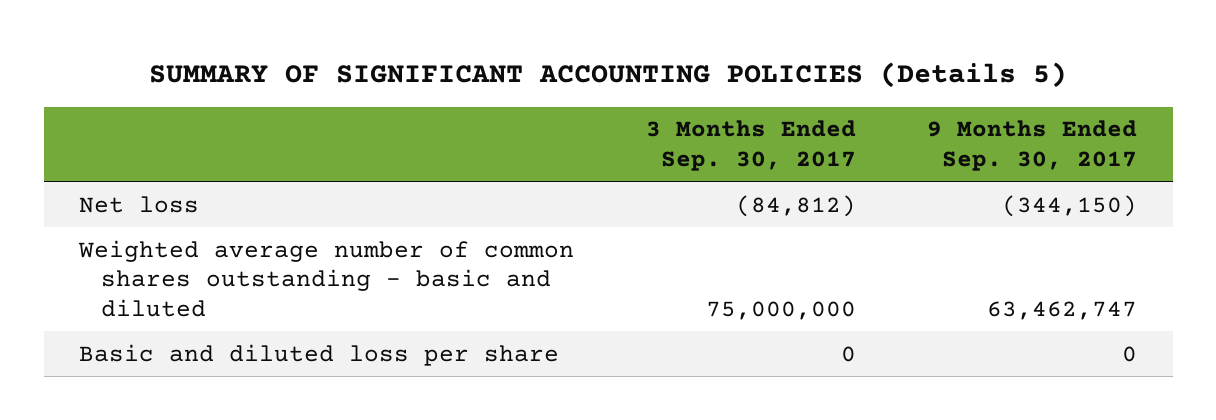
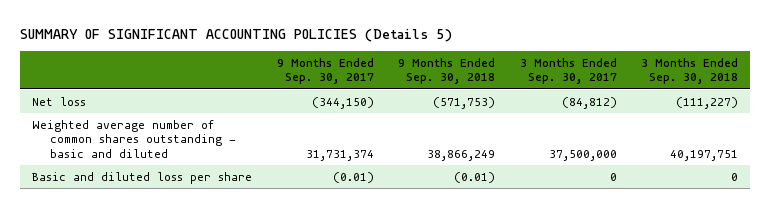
none -> [398,57,496,85] 9 Months Ended Sep. 30, 2018
none -> [641,57,739,85] 3 Months Ended Sep. 30, 2018
[705,300,856,320] 75,000,000 -> [548,149,617,161] 37,500,000
[987,300,1138,320] 63,462,747 -> [305,149,374,161] 31,731,374
[1122,345,1138,362] 0 -> [332,171,374,183] (0.01)

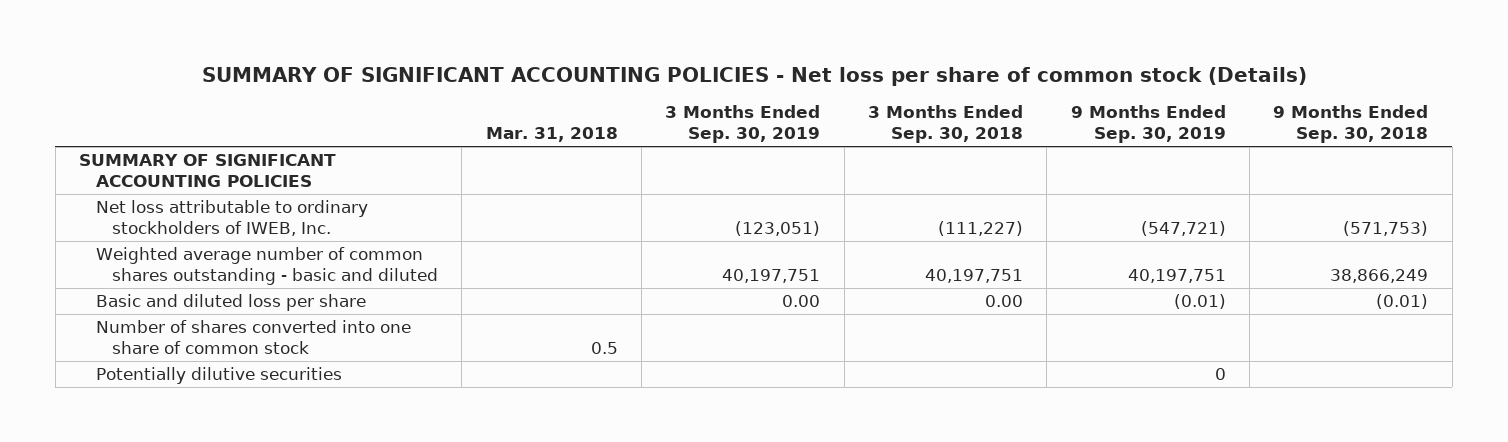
[19,28,452,42] SUMMARY OF SIGNIFICANT ACCOUNTING POLICIES (Details 5) -> [201,66,1307,86] SUMMARY OF SIGNIFICANT ACCOUNTING POLICIES - Net loss per share of common stock (Details)
[276,57,374,85] 9 Months Ended Sep. 30, 2017 -> none
[519,57,617,85] 3 Months Ended Sep. 30, 2017 -> none
none -> [485,127,618,143] Mar. 31, 2018
none -> [665,105,821,144] 3 Months Ended Sep. 30, 2019
none -> [1070,105,1226,144] 9 Months Ended Sep. 30, 2019
none -> [79,154,337,188] SUMMARY OF SIGNIFICANT ACCOUNTING POLICIES
[32,96,87,106] Net loss -> [95,200,368,237] Net loss attributable to ordinary stockholders of IWEB, Inc.
[731,172,739,181] 0 -> [985,295,1024,308] 0.00
none -> [95,320,411,355] Number of shares converted into one share of common stock
none -> [95,367,342,385] Potentially dilutive securities

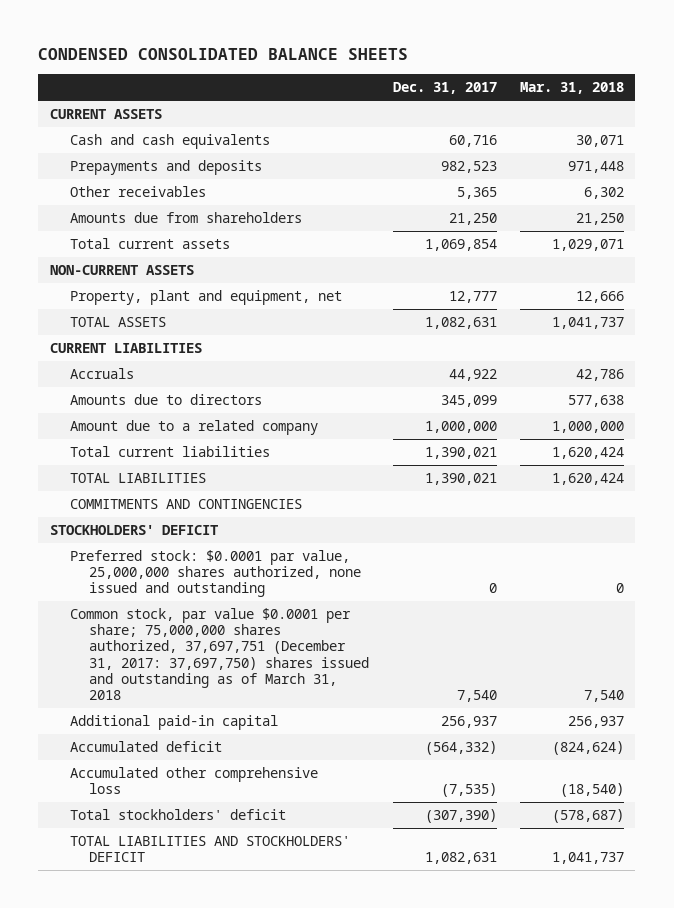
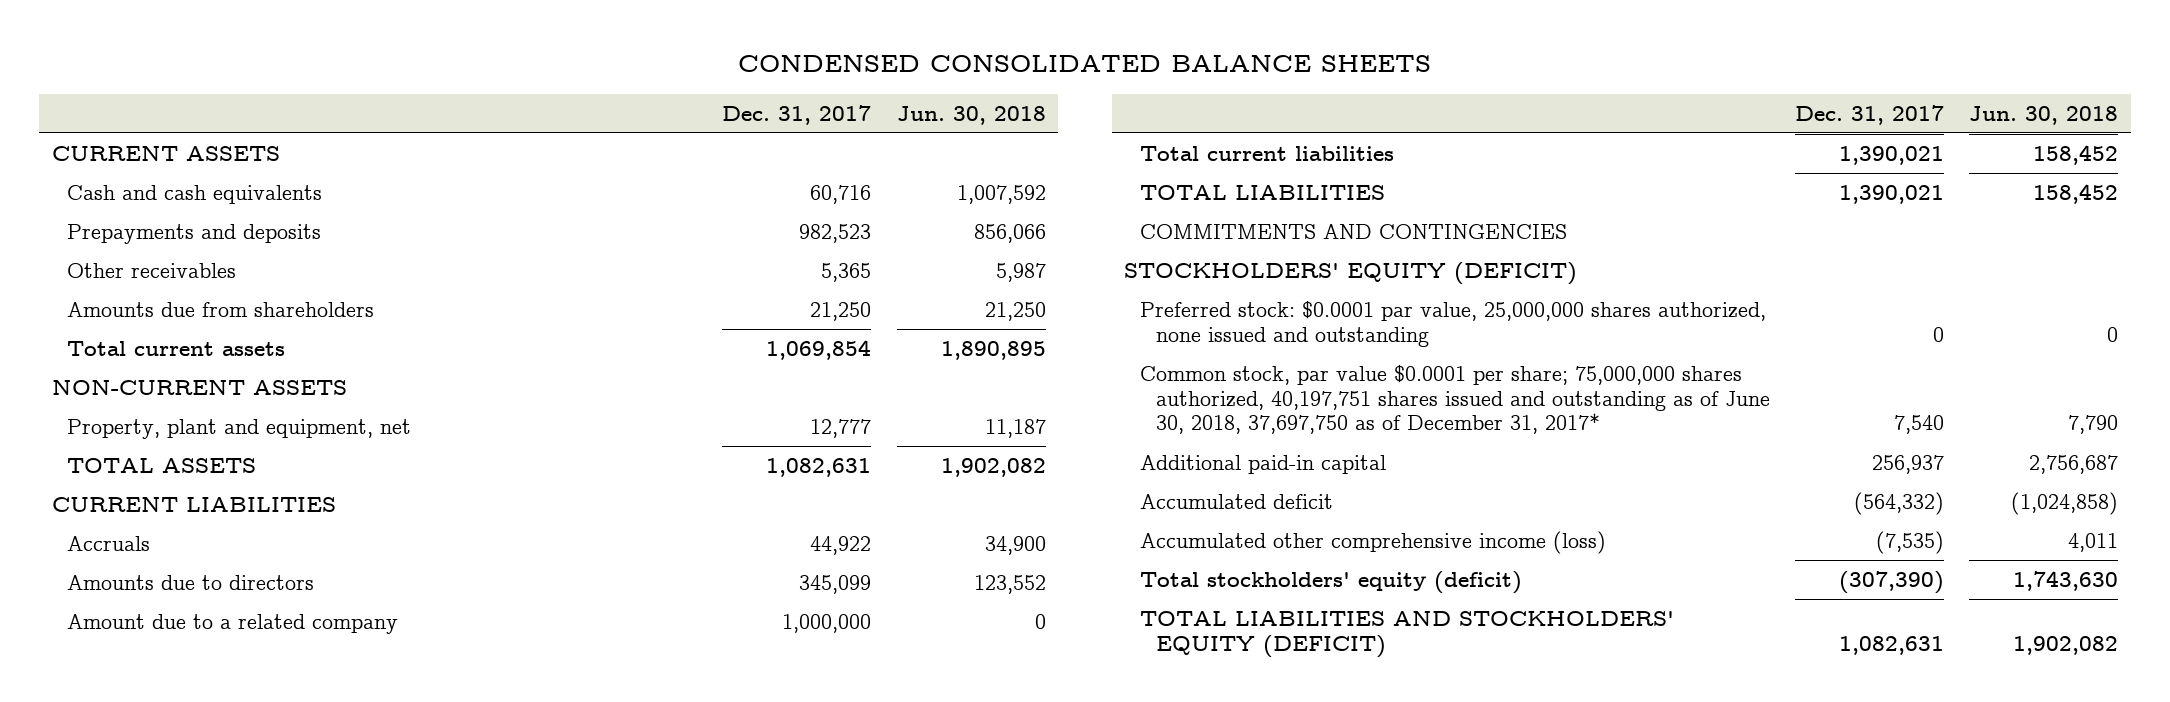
[519,82,624,95] Mar. 31, 2018 -> none
none -> [896,105,1046,125] Jun. 30, 2018
[49,525,218,536] STOCKHOLDERS' DEFICIT -> [1124,261,1578,285] STOCKHOLDERS' EQUITY (DEFICIT)
[69,608,370,700] Common stock, par value $0.0001 per share; 75,000,000 shares authorized, 37,697,751 (December 31, 2017: 37,697,750) shares issued and outstanding as of March 31, 2018 -> [1139,364,1770,435] Common stock, par value $0.0001 per share; 75,000,000 shares authorized, 40,197,751 shares issued and outstanding as of June 30, 2018, 37,697,750 as of December 31, 2017*
[69,767,318,795] Accumulated other comprehensive loss -> [1139,530,1606,554] Accumulated other comprehensive income (loss)
[69,809,286,821] Total stockholders' deficit -> [1139,570,1522,594] Total stockholders' equity (deficit)
[69,836,350,863] TOTAL LIABILITIES AND STOCKHOLDERS' DEFICIT -> [1139,610,1674,658] TOTAL LIABILITIES AND STOCKHOLDERS' EQUITY (DEFICIT)

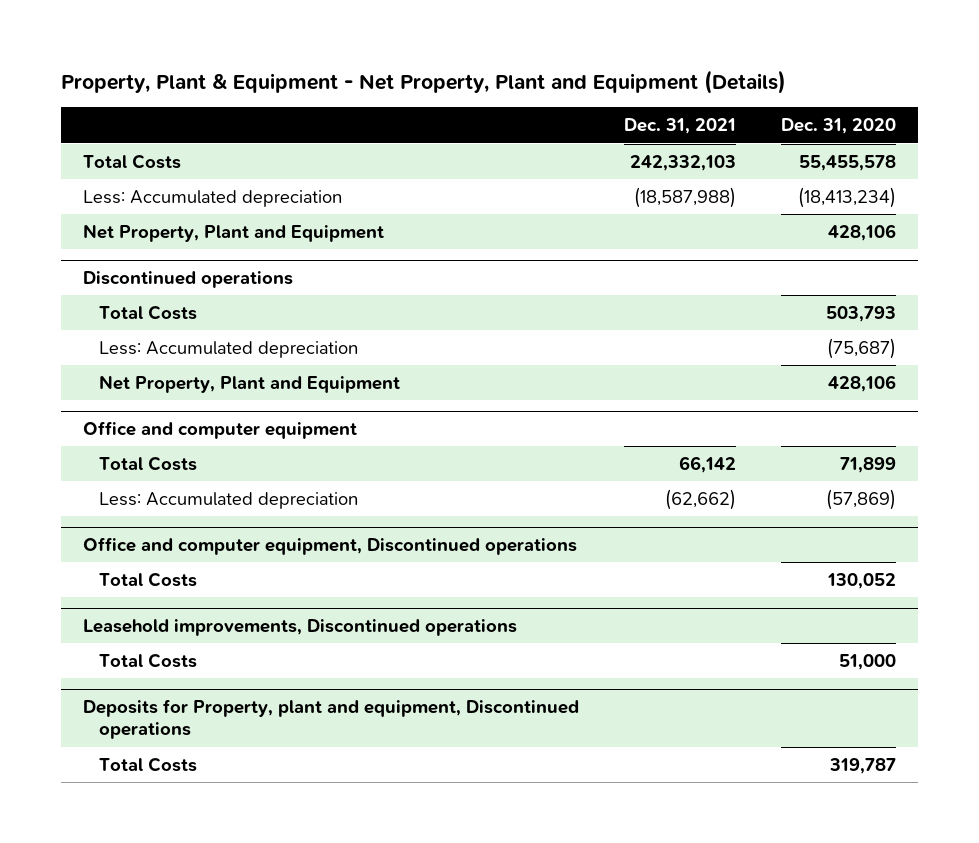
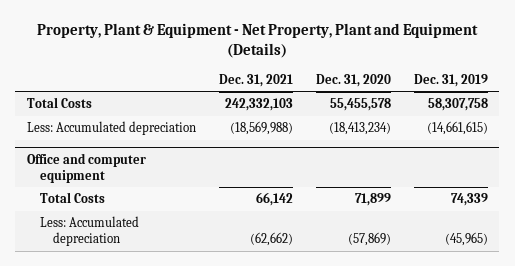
none -> [413,73,488,87] Dec. 31, 2019
[83,223,385,242] Net Property, Plant and Equipment -> none
[83,270,294,288] Discontinued operations -> none
[98,304,197,320] Total Costs -> none
[98,340,358,358] Less: Accumulated depreciation -> none
[98,374,400,393] Net Property, Plant and Equipment -> none
[633,186,736,208] (18,587,988) -> [229,121,293,136] (18,569,988)
[83,536,578,555] Office and computer equipment, Discontinued operations -> none
[98,571,197,587] Total Costs -> none
[83,618,518,636] Leasehold improvements, Discontinued operations -> none
[98,652,197,668] Total Costs -> none
[83,698,580,740] Deposits for Property, plant and equipment, Discontinued operations -> none
[98,756,197,772] Total Costs -> none

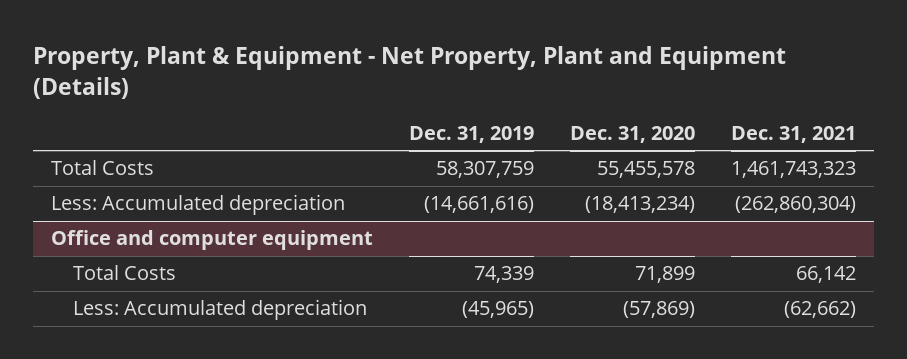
[224,98,293,112] 242,332,103 -> [731,161,857,179] 1,461,743,323
[427,98,488,112] 58,307,758 -> [436,161,535,179] 58,307,759
[229,121,293,136] (18,569,988) -> [735,196,857,214] (262,860,304)
[426,121,488,136] (14,661,615) -> [424,196,535,214] (14,661,616)

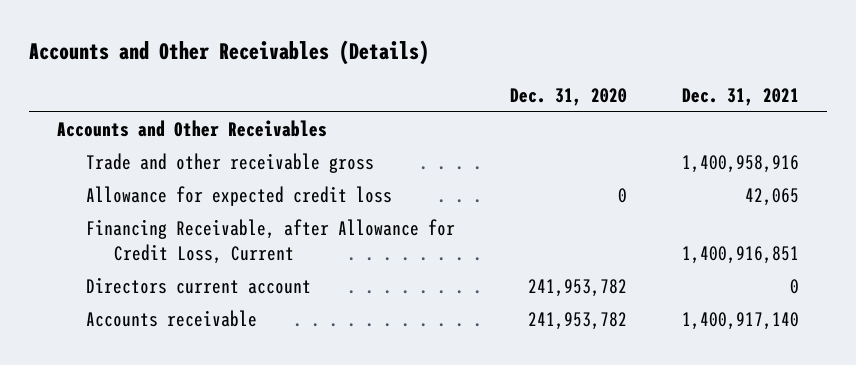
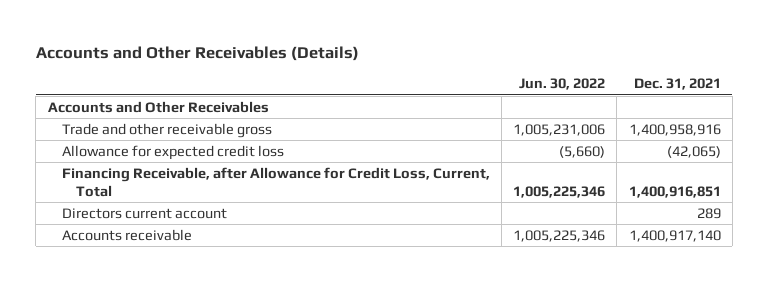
[509,88,627,107] Dec. 31, 2020 -> none
none -> [519,78,606,91] Jun. 30, 2022
[745,188,800,207] 42,065 -> [666,145,721,158] (42,065)
[85,219,455,265] Financing Receivable, after Allowance for Credit Loss, Current -> [61,166,490,197] Financing Receivable, after Allowance for Credit Loss, Current, Total
[790,279,800,295] 0 -> [696,207,721,219] 289

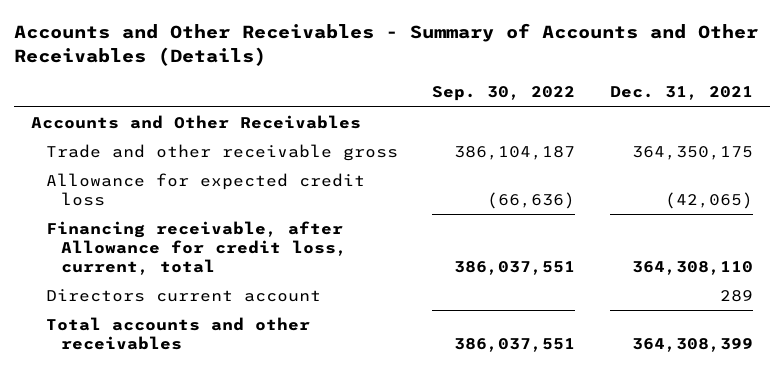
[35,46,359,62] Accounts and Other Receivables (Details) -> [14,23,759,67] Accounts and Other Receivables - Summary of Accounts and Other Receivables (Details)
[519,78,606,91] Jun. 30, 2022 -> none
none -> [432,86,576,102] Sep. 30, 2022
[628,123,721,136] 1,400,958,916 -> [631,146,753,161] 364,350,175
[61,166,490,197] Financing Receivable, after Allowance for Credit Loss, Current, Total -> [46,221,347,276] Financing receivable, after Allowance for credit loss, current, total
[628,185,721,198] 1,400,916,851 -> [631,261,753,276] 364,308,110
[61,228,192,241] Accounts receivable -> none
none -> [46,317,311,351] Total accounts and other receivables

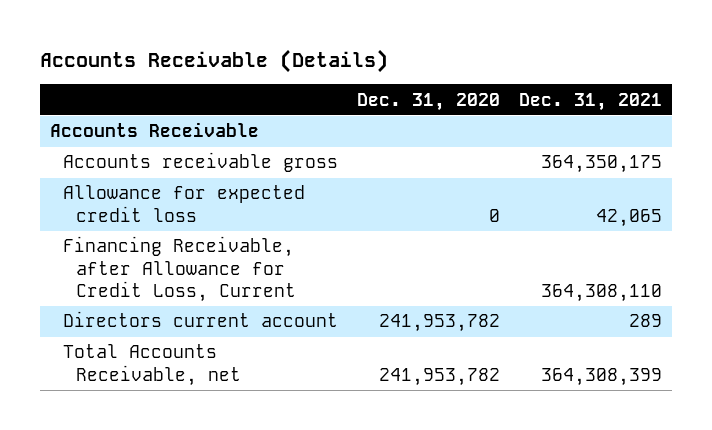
[14,23,759,67] Accounts and Other Receivables - Summary of Accounts and Other Receivables (Details) -> [39,48,388,73] Accounts Receivable (Details)
[432,86,576,102] Sep. 30, 2022 -> none
none -> [357,92,501,111] Dec. 31, 2020
[31,115,362,130] Accounts and Other Receivables -> [49,122,259,138] Accounts Receivable
[46,144,399,162] Trade and other receivable gross -> [62,152,338,173] Accounts receivable gross
[664,192,753,210] (42,065) -> [596,208,663,227] 42,065
[46,221,347,276] Financing receivable, after Allowance for credit loss, current, total -> [62,236,297,302] Financing Receivable, after Allowance for Credit Loss, Current
[46,317,311,351] Total accounts and other receivables -> [62,344,242,386] Total Accounts Receivable, net

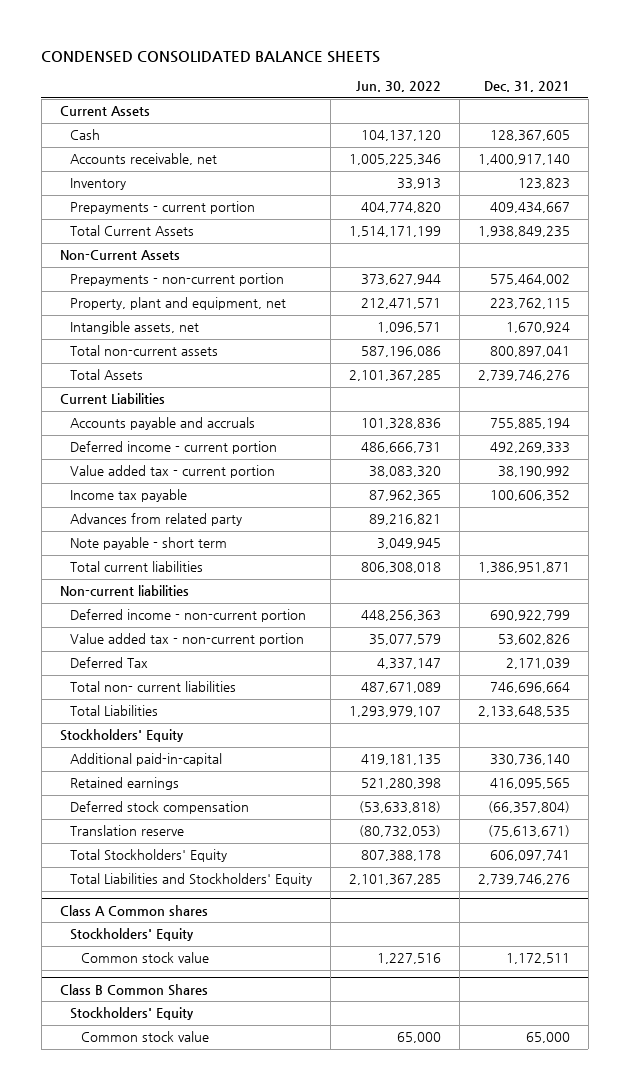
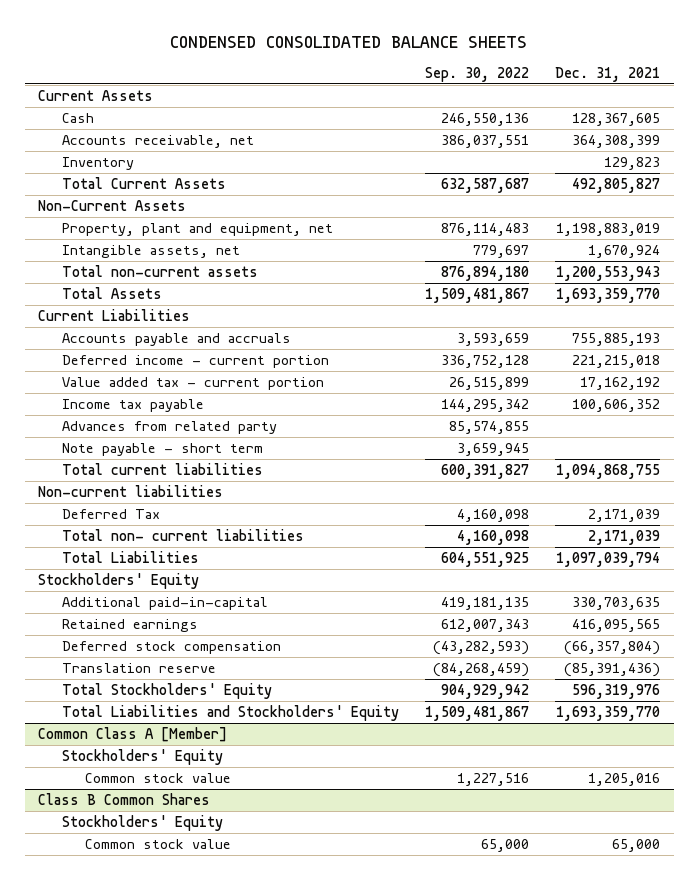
[355,81,441,93] Jun. 30, 2022 -> none
none -> [425,67,530,83] Sep. 30, 2022
[70,201,256,215] Prepayments - current portion -> none
[477,154,570,166] 1,400,917,140 -> [572,134,661,148] 364,308,399
[517,178,570,190] 123,823 -> [604,156,661,170] 129,823
[477,226,570,238] 1,938,849,235 -> [572,177,661,193] 492,805,827
[70,273,285,287] Prepayments - non-current portion -> none
[489,298,570,310] 223,762,115 -> [556,222,661,236] 1,198,883,019
[489,346,570,358] 800,897,041 -> [556,265,661,281] 1,200,553,943
[477,370,570,382] 2,739,746,276 -> [556,287,661,303] 1,693,359,770
[489,418,570,430] 755,885,194 -> [572,332,661,346] 755,885,193
[489,442,570,454] 492,269,333 -> [572,354,661,368] 221,215,018
[497,466,570,478] 38,190,992 -> [580,376,661,390] 17,162,192
[477,562,570,574] 1,386,951,871 -> [556,463,661,479] 1,094,868,755
[70,609,307,623] Deferred income - non-current portion -> none
[70,633,305,647] Value added tax - non-current portion -> none
[489,682,570,694] 746,696,664 -> [588,529,661,545] 2,171,039
[477,706,570,718] 2,133,648,535 -> [556,551,661,567] 1,097,039,794
[489,754,570,766] 330,736,140 -> [572,596,661,610] 330,703,635
[487,825,570,838] (75,613,671) -> [564,662,661,677] (85,391,436)
[489,850,570,862] 606,097,741 -> [572,683,661,699] 596,319,976
[477,874,570,886] 2,739,746,276 -> [556,705,661,721] 1,693,359,770
[59,904,208,916] Class A Common shares -> [38,726,228,742] Common Class A [Member]
[505,953,570,965] 1,172,511 -> [588,772,661,786] 1,205,016

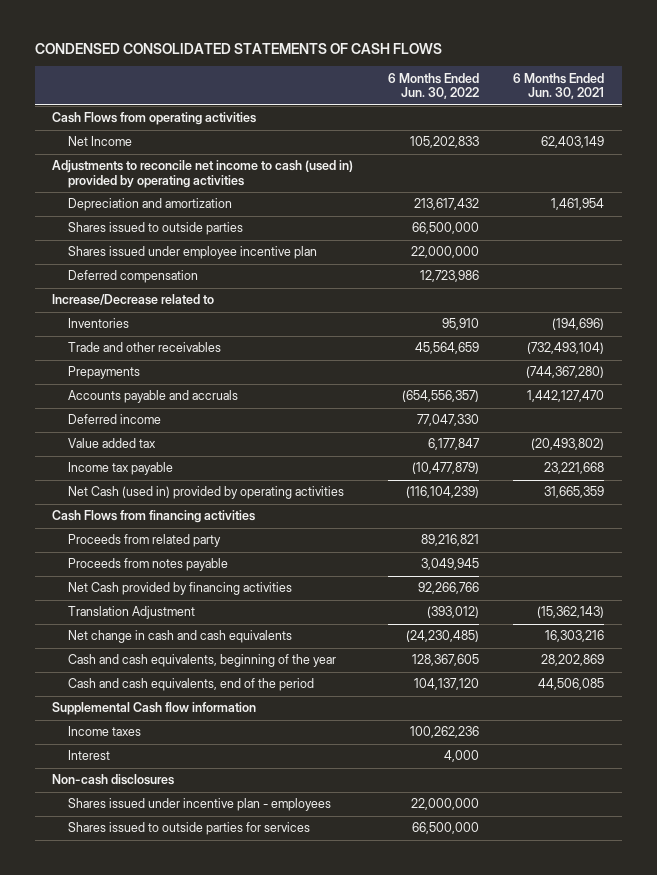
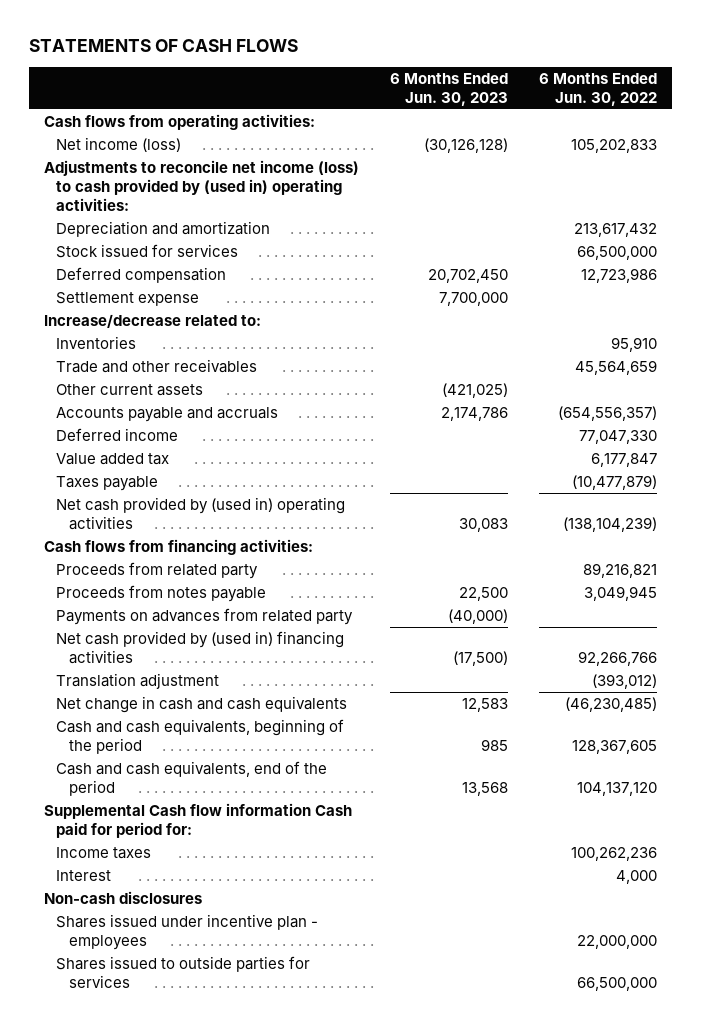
[34,43,442,55] CONDENSED CONSOLIDATED STATEMENTS OF CASH FLOWS -> [28,38,298,52] STATEMENTS OF CASH FLOWS
[513,72,605,100] 6 Months Ended Jun. 30, 2021 -> none
none -> [389,72,508,106] 6 Months Ended Jun. 30, 2023
[52,112,257,126] Cash Flows from operating activities -> [44,113,316,130] Cash flows from operating activities:
[68,136,133,147] Net Income -> [56,136,182,152] Net income (loss)
[52,160,354,188] Adjustments to reconcile net income to cash (used in) provided by operating activities -> [44,159,360,211] Adjustments to reconcile net income (loss) to cash provided by (used in) operating activities:
[68,246,318,260] Shares issued under employee incentive plan -> none
[68,222,244,236] Shares issued to outside parties -> [56,243,239,258] Stock issued for services
none -> [56,291,200,306] Settlement expense
[52,294,215,306] Increase/Decrease related to -> [44,313,262,328] Increase/decrease related to:
[68,366,141,380] Prepayments -> none
none -> [56,383,204,396] Other current assets
[68,462,174,476] Income tax payable -> [56,475,159,491] Taxes payable
[68,486,345,500] Net Cash (used in) provided by operating activities -> [56,496,346,530] Net cash provided by (used in) operating activities
[405,486,479,499] (116,104,239) -> [562,516,657,532] (138,104,239)
[52,510,256,524] Cash Flows from financing activities -> [44,538,314,555] Cash flows from financing activities:
none -> [56,607,354,625] Payments on advances from related party
[68,582,293,596] Net Cash provided by financing activities -> [56,630,345,664] Net cash provided by (used in) financing activities
[68,606,196,620] Translation Adjustment -> [56,672,220,689] Translation adjustment
[405,630,479,643] (24,230,485) -> [564,696,657,712] (46,230,485)
[68,654,337,668] Cash and cash equivalents, beginning of the year -> [56,718,345,754] Cash and cash equivalents, beginning of the period
[52,702,257,716] Supplemental Cash flow information -> [44,802,353,838] Supplemental Cash flow information Cash paid for period for:

